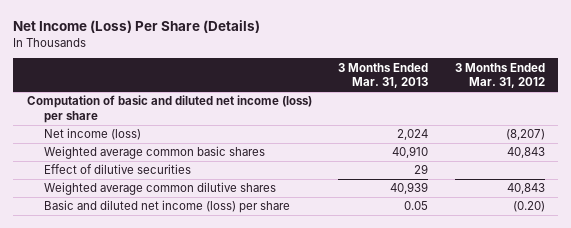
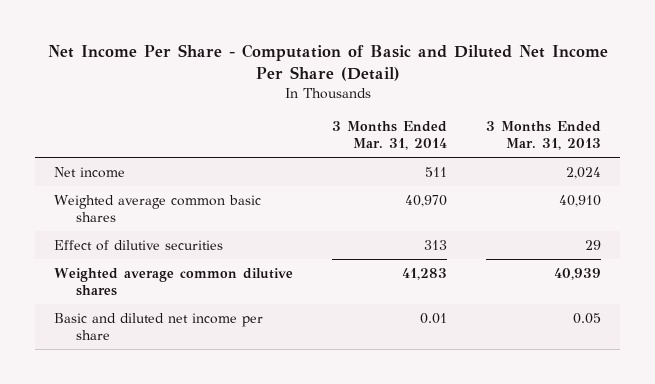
[13,20,261,34] Net Income (Loss) Per Share (Details) -> [47,44,608,82] Net Income Per Share - Computation of Basic and Diluted Net Income Per Share (Detail)
[454,62,545,89] 3 Months Ended Mar. 31, 2012 -> none
none -> [332,121,448,151] 3 Months Ended Mar. 31, 2014
[26,95,312,123] Computation of basic and diluted net income (loss) per share -> none
[43,128,141,141] Net income (loss) -> [54,166,126,178] Net income
[43,200,290,214] Basic and diluted net income (loss) per share -> [54,312,264,340] Basic and diluted net income per share

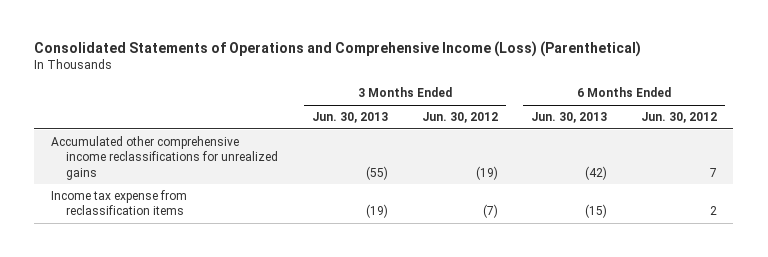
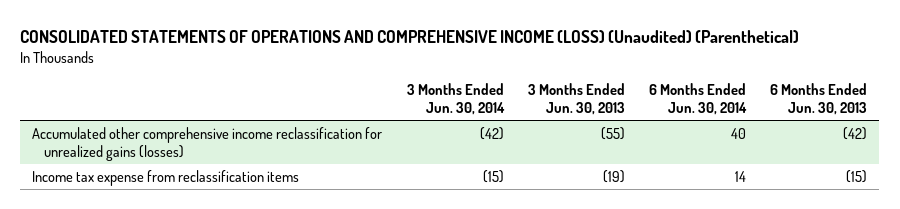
[34,41,642,58] Consolidated Statements of Operations and Comprehensive Income (Loss) (Parenthetical) -> [20,30,800,44] CONSOLIDATED STATEMENTS OF OPERATIONS AND COMPREHENSIVE INCOME (LOSS) (Unaudited) (Parenthetical)
[421,112,498,124] Jun. 30, 2012 -> none
[640,112,717,124] Jun. 30, 2012 -> none
none -> [406,83,505,116] 3 Months Ended Jun. 30, 2014
none -> [649,83,748,116] 6 Months Ended Jun. 30, 2014
[51,136,279,180] Accumulated other comprehensive income reclassifications for unrealized gains -> [32,126,383,161] Accumulated other comprehensive income reclassification for unrealized gains (losses)

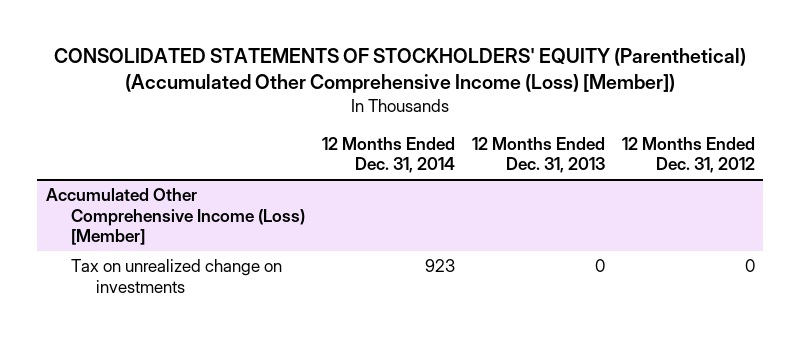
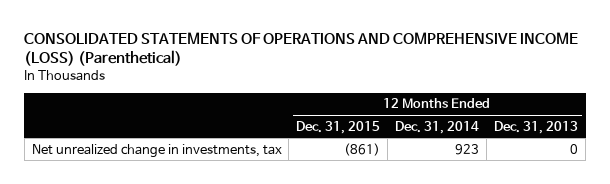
[54,48,747,94] CONSOLIDATED STATEMENTS OF STOCKHOLDERS' EQUITY (Parenthetical) (Accumulated Other Comprehensive Income (Loss) [Member]) -> [24,31,579,67] CONSOLIDATED STATEMENTS OF OPERATIONS AND COMPREHENSIVE INCOME (LOSS) (Parenthetical)
[621,137,755,174] 12 Months Ended Dec. 31, 2012 -> none
none -> [296,120,381,134] Dec. 31, 2015
[45,188,305,245] Accumulated Other Comprehensive Income (Loss) [Member] -> none
[70,259,282,293] Tax on unrealized change on investments -> [31,143,282,158] Net unrealized change in investments, tax

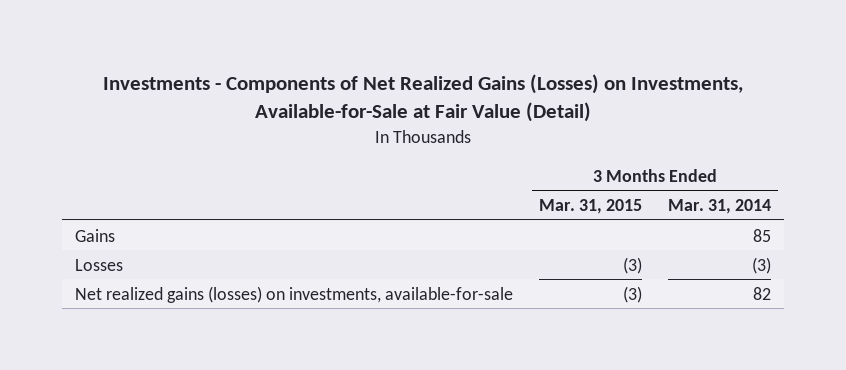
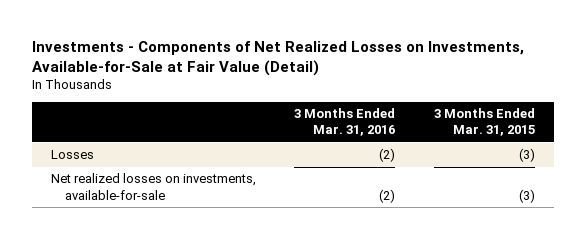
[102,73,743,123] Investments - Components of Net Realized Gains (Losses) on Investments, Available-for-Sale at Fair Value (Detail) -> [31,40,524,76] Investments - Components of Net Realized Losses on Investments, Available-for-Sale at Fair Value (Detail)
[668,199,772,215] Mar. 31, 2014 -> none
none -> [294,108,396,137] 3 Months Ended Mar. 31, 2016
[74,228,115,242] Gains -> none
[74,285,513,303] Net realized gains (losses) on investments, available-for-sale -> [50,173,256,200] Net realized losses on investments, available-for-sale

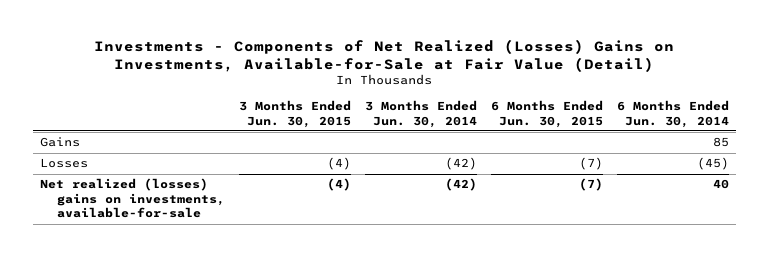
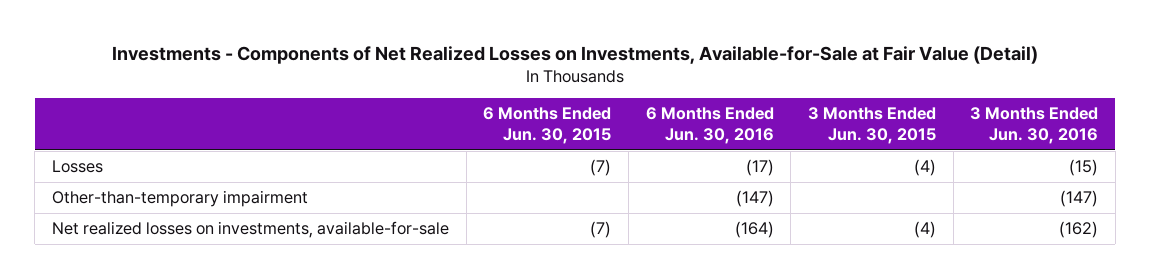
[94,38,675,72] Investments - Components of Net Realized (Losses) Gains on Investments, Available-for-Sale at Fair Value (Detail) -> [112,45,1039,64] Investments - Components of Net Realized Losses on Investments, Available-for-Sale at Fair Value (Detail)
[364,100,477,128] 3 Months Ended Jun. 30, 2014 -> none
[616,100,729,128] 6 Months Ended Jun. 30, 2014 -> none
none -> [645,107,774,145] 6 Months Ended Jun. 30, 2016
none -> [970,107,1099,145] 3 Months Ended Jun. 30, 2016
[39,137,80,148] Gains -> none
none -> [51,190,308,208] Other-than-temporary impairment
[39,178,225,219] Net realized (losses) gains on investments, available-for-sale -> [51,221,449,239] Net realized losses on investments, available-for-sale

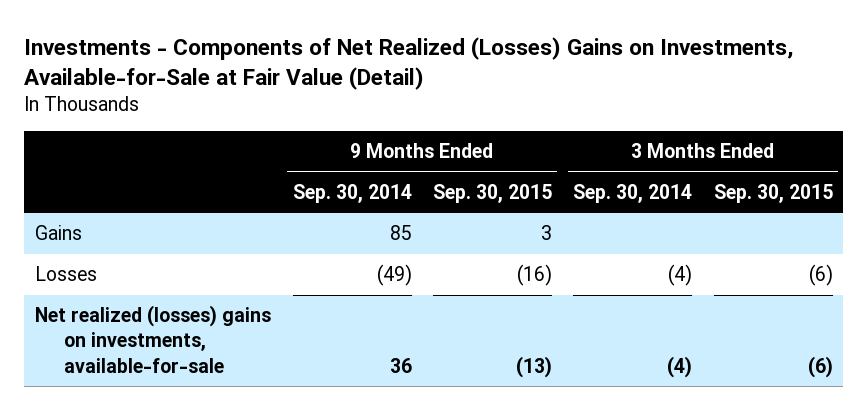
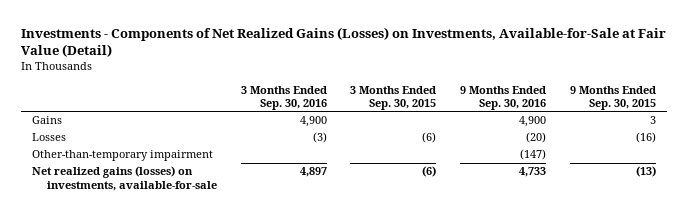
[24,36,794,91] Investments - Components of Net Realized (Losses) Gains on Investments, Available-for-Sale at Fair Value (Detail) -> [20,26,666,58] Investments - Components of Net Realized Gains (Losses) on Investments, Available-for-Sale at Fair Value (Detail)
[292,183,412,203] Sep. 30, 2014 -> none
[573,183,693,203] Sep. 30, 2014 -> none
none -> [240,85,327,110] 3 Months Ended Sep. 30, 2016
none -> [459,85,546,110] 9 Months Ended Sep. 30, 2016
none -> [32,150,214,162] Other-than-temporary impairment
[35,305,272,373] Net realized (losses) gains on investments, available-for-sale -> [32,166,218,191] Net realized gains (losses) on investments, available-for-sale

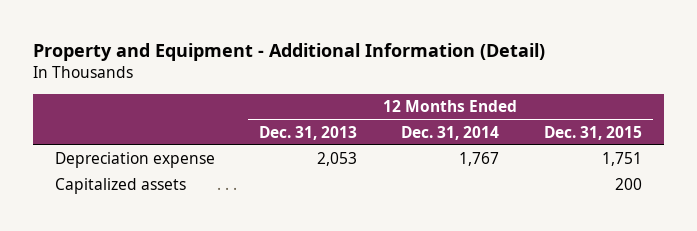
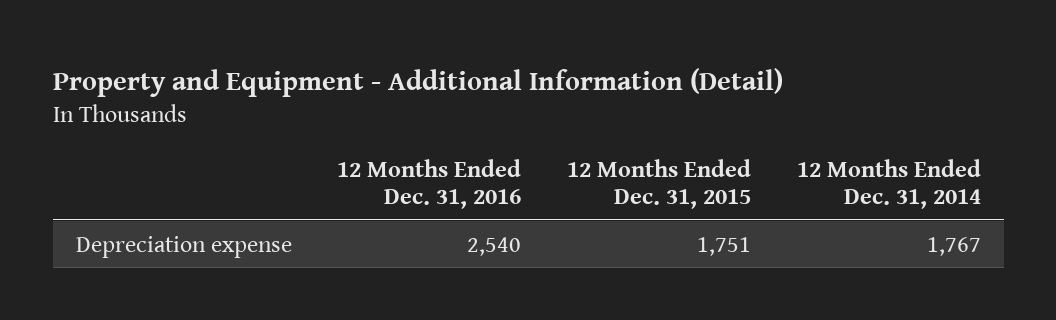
[259,125,358,140] Dec. 31, 2013 -> none
none -> [337,158,522,210] 12 Months Ended Dec. 31, 2016
[55,178,187,195] Capitalized assets -> none

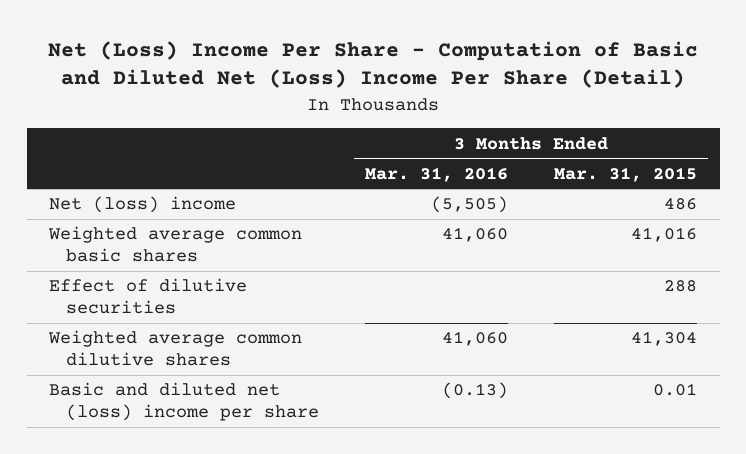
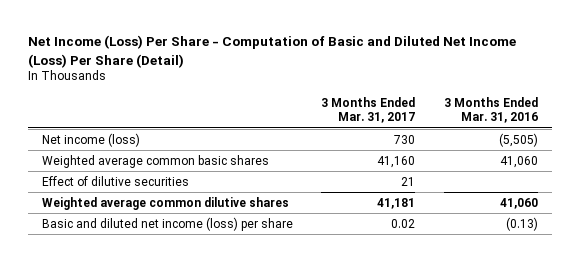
[48,40,699,89] Net (Loss) Income Per Share - Computation of Basic and Diluted Net (Loss) Income Per Share (Detail) -> [28,35,517,68] Net Income (Loss) Per Share - Computation of Basic and Diluted Net Income (Loss) Per Share (Detail)
[553,166,697,182] Mar. 31, 2015 -> none
none -> [321,96,416,124] 3 Months Ended Mar. 31, 2017
[49,196,237,214] Net (loss) income -> [42,132,141,147] Net income (loss)
[49,382,320,422] Basic and diluted net (loss) income per share -> [42,216,294,231] Basic and diluted net income (loss) per share

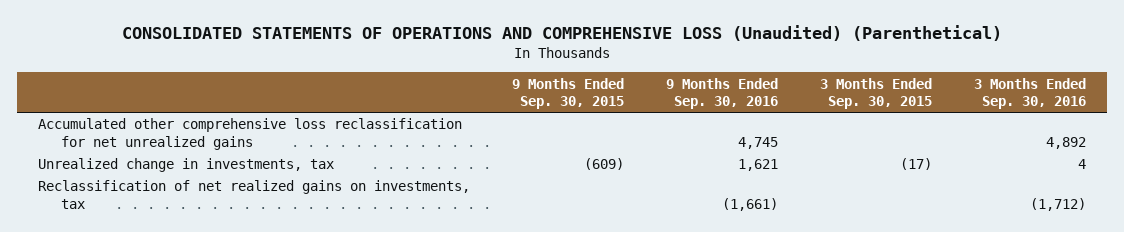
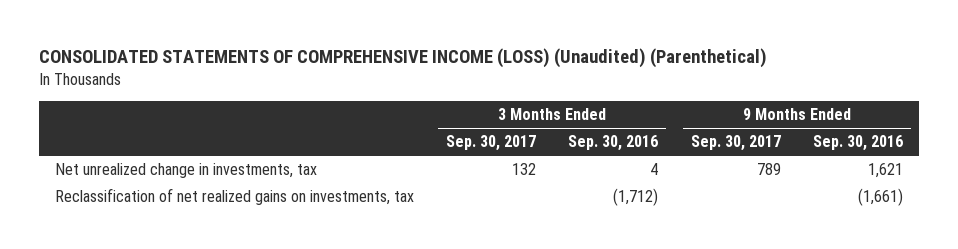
[122,24,1003,41] CONSOLIDATED STATEMENTS OF OPERATIONS AND COMPREHENSIVE LOSS (Unaudited) (Parenthetical) -> [38,48,767,69] CONSOLIDATED STATEMENTS OF COMPREHENSIVE INCOME (LOSS) (Unaudited) (Parenthetical)
[512,77,625,110] 9 Months Ended Sep. 30, 2015 -> none
[820,77,933,110] 3 Months Ended Sep. 30, 2015 -> none
none -> [446,135,537,152] Sep. 30, 2017
none -> [690,135,781,152] Sep. 30, 2017
[37,118,462,150] Accumulated other comprehensive loss reclassification for net unrealized gains -> none
[37,158,334,173] Unrealized change in investments, tax -> [54,163,317,179] Net unrealized change in investments, tax

